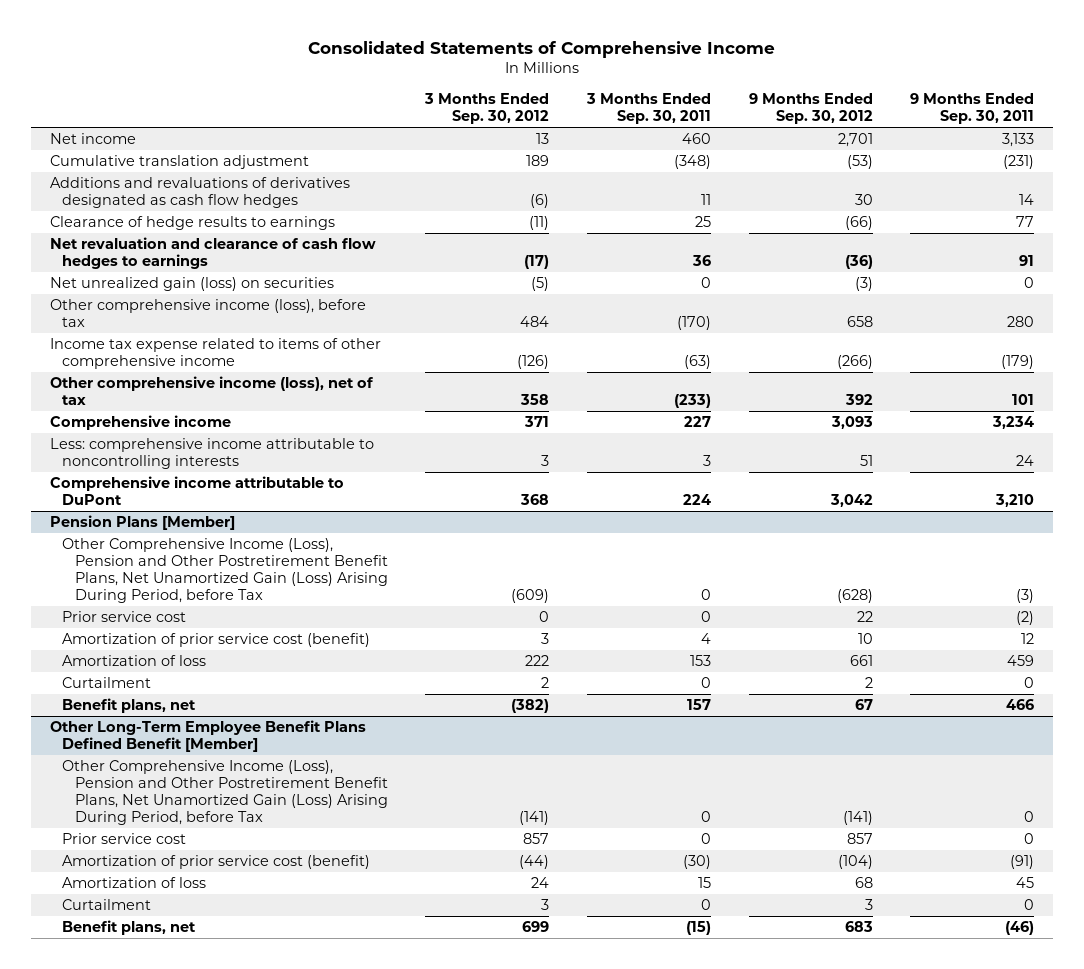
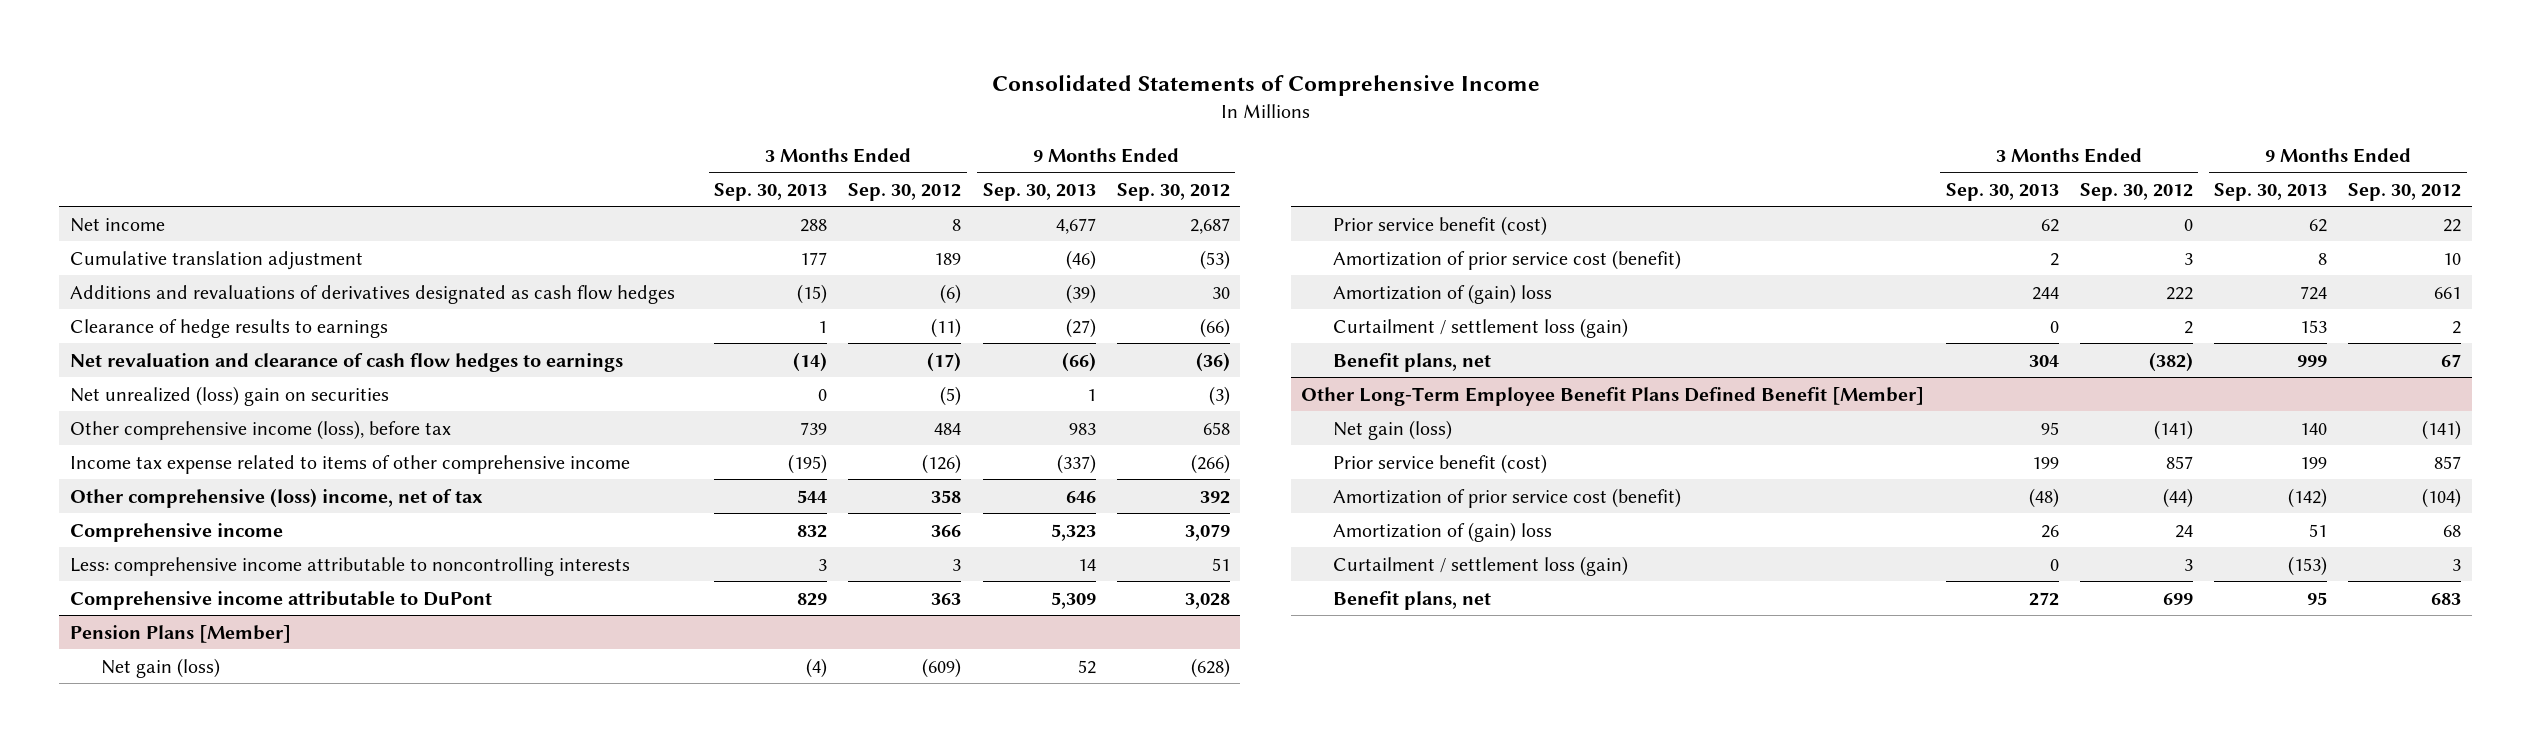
[585,93,711,125] 3 Months Ended Sep. 30, 2011 -> none
[910,93,1035,125] 9 Months Ended Sep. 30, 2011 -> none
none -> [714,182,828,201] Sep. 30, 2013
none -> [982,182,1096,201] Sep. 30, 2013
[536,133,550,145] 13 -> [952,218,962,231] 8
[837,133,873,148] 2,701 -> [1189,217,1230,234] 2,687
[49,277,334,292] Net unrealized gain (loss) on securities -> [69,385,389,406] Net unrealized (loss) gain on securities
[49,376,374,406] Other comprehensive income (loss), net of tax -> [69,487,483,508] Other comprehensive (loss) income, net of tax
[524,416,550,428] 371 -> [931,524,962,537] 366
[830,416,873,430] 3,093 -> [1184,523,1230,541] 3,079
[520,494,550,506] 368 -> [931,592,962,605] 363
[829,494,873,508] 3,042 -> [1184,592,1230,609] 3,028
[62,538,388,604] Other Comprehensive Income (Loss), Pension and Other Postretirement Benefit Plans, Net Unamortized Gain (Loss) Arising During Period, before Tax -> [101,657,221,678] Net gain (loss)
[62,611,187,623] Prior service cost -> [1332,215,1547,236] Prior service benefit (cost)
[62,655,207,667] Amortization of loss -> [1332,283,1552,304] Amortization of (gain) loss
[62,677,152,689] Curtailment -> [1332,317,1628,338] Curtailment / settlement loss (gain)
[62,760,388,826] Other Comprehensive Income (Loss), Pension and Other Postretirement Benefit Plans, Net Unamortized Gain (Loss) Arising During Period, before Tax -> [1332,419,1452,440] Net gain (loss)
[62,833,187,845] Prior service cost -> [1332,453,1547,474] Prior service benefit (cost)
[62,877,207,889] Amortization of loss -> [1332,521,1552,542] Amortization of (gain) loss
[62,899,152,911] Curtailment -> [1332,555,1628,576] Curtailment / settlement loss (gain)

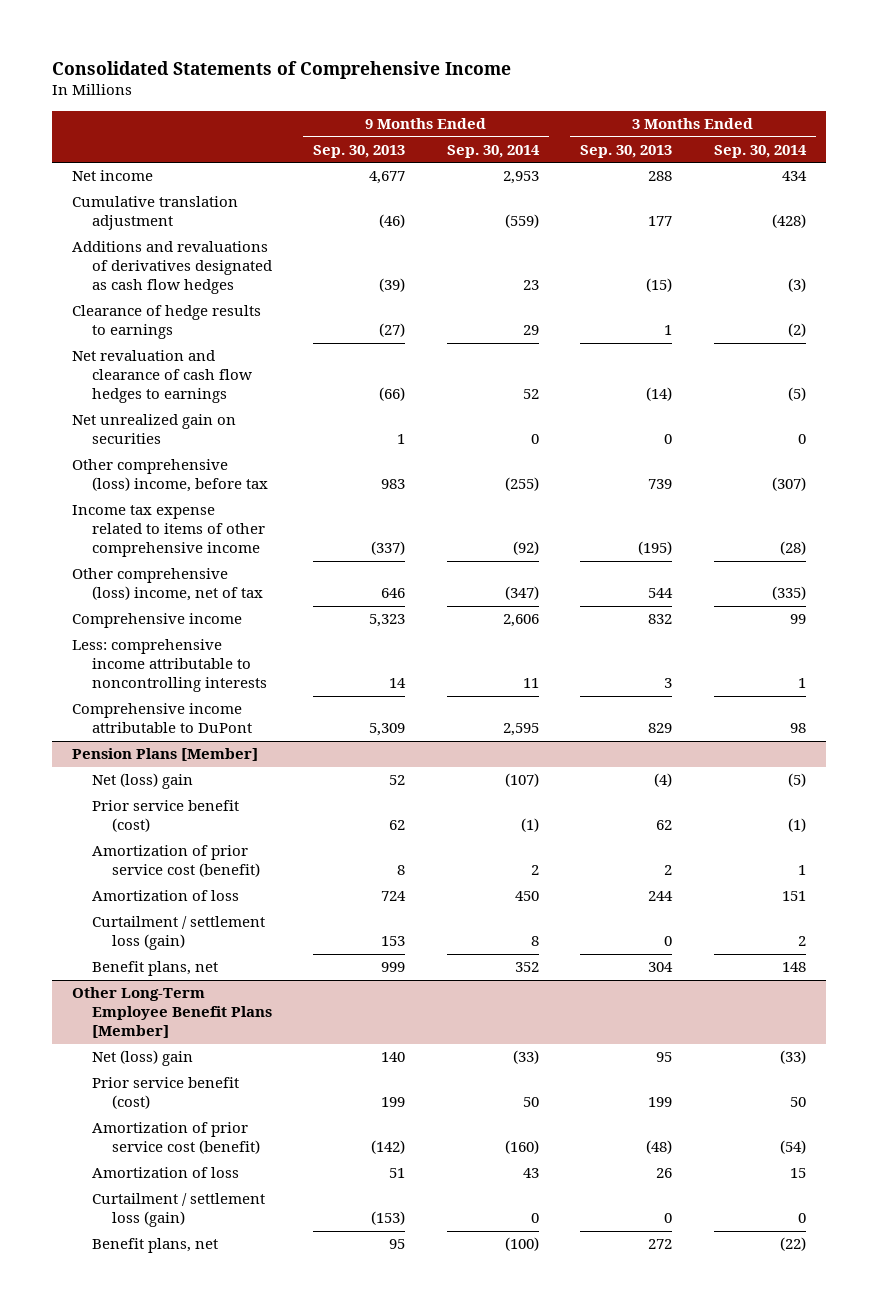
[848,182,962,201] Sep. 30, 2012 -> none
[1116,182,1230,201] Sep. 30, 2012 -> none
none -> [446,144,540,158] Sep. 30, 2014
none -> [713,144,807,158] Sep. 30, 2014
[69,385,389,406] Net unrealized (loss) gain on securities -> [72,414,237,445] Net unrealized gain on securities
[69,419,451,440] Other comprehensive income (loss), before tax -> [72,459,269,493] Other comprehensive (loss) income, before tax
[101,657,221,678] Net gain (loss) -> [92,773,194,790] Net (loss) gain
[1332,283,1552,304] Amortization of (gain) loss -> [92,890,240,902] Amortization of loss
[1301,386,1925,406] Other Long-Term Employee Benefit Plans Defined Benefit [Member] -> [72,987,273,1039] Other Long-Term Employee Benefit Plans [Member]
[1332,419,1452,440] Net gain (loss) -> [92,1050,194,1067] Net (loss) gain
[1332,521,1552,542] Amortization of (gain) loss -> [92,1167,240,1179] Amortization of loss

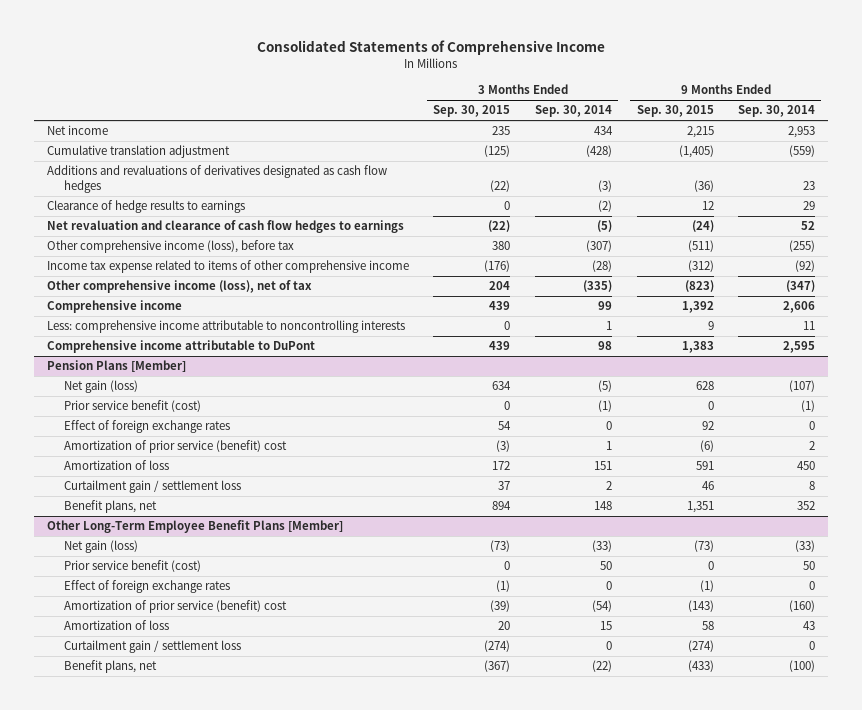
[313,144,406,158] Sep. 30, 2013 -> none
[580,144,673,158] Sep. 30, 2013 -> none
none -> [433,105,511,118] Sep. 30, 2015
none -> [636,105,714,118] Sep. 30, 2015
[72,414,237,445] Net unrealized gain on securities -> none
[72,459,269,493] Other comprehensive (loss) income, before tax -> [46,240,294,254] Other comprehensive income (loss), before tax
[72,568,264,602] Other comprehensive (loss) income, net of tax -> [46,280,312,294] Other comprehensive income (loss), net of tax
[92,773,194,790] Net (loss) gain -> [63,380,138,394] Net gain (loss)
none -> [63,420,230,434] Effect of foreign exchange rates
[92,845,260,878] Amortization of prior service cost (benefit) -> [63,440,287,454] Amortization of prior service (benefit) cost
[92,916,266,951] Curtailment / settlement loss (gain) -> [63,480,241,494] Curtailment gain / settlement loss
[92,1050,194,1067] Net (loss) gain -> [63,540,138,554] Net gain (loss)
none -> [63,580,230,594] Effect of foreign exchange rates
[92,1122,260,1155] Amortization of prior service cost (benefit) -> [63,600,287,614] Amortization of prior service (benefit) cost
[92,1193,266,1228] Curtailment / settlement loss (gain) -> [63,640,241,654] Curtailment gain / settlement loss

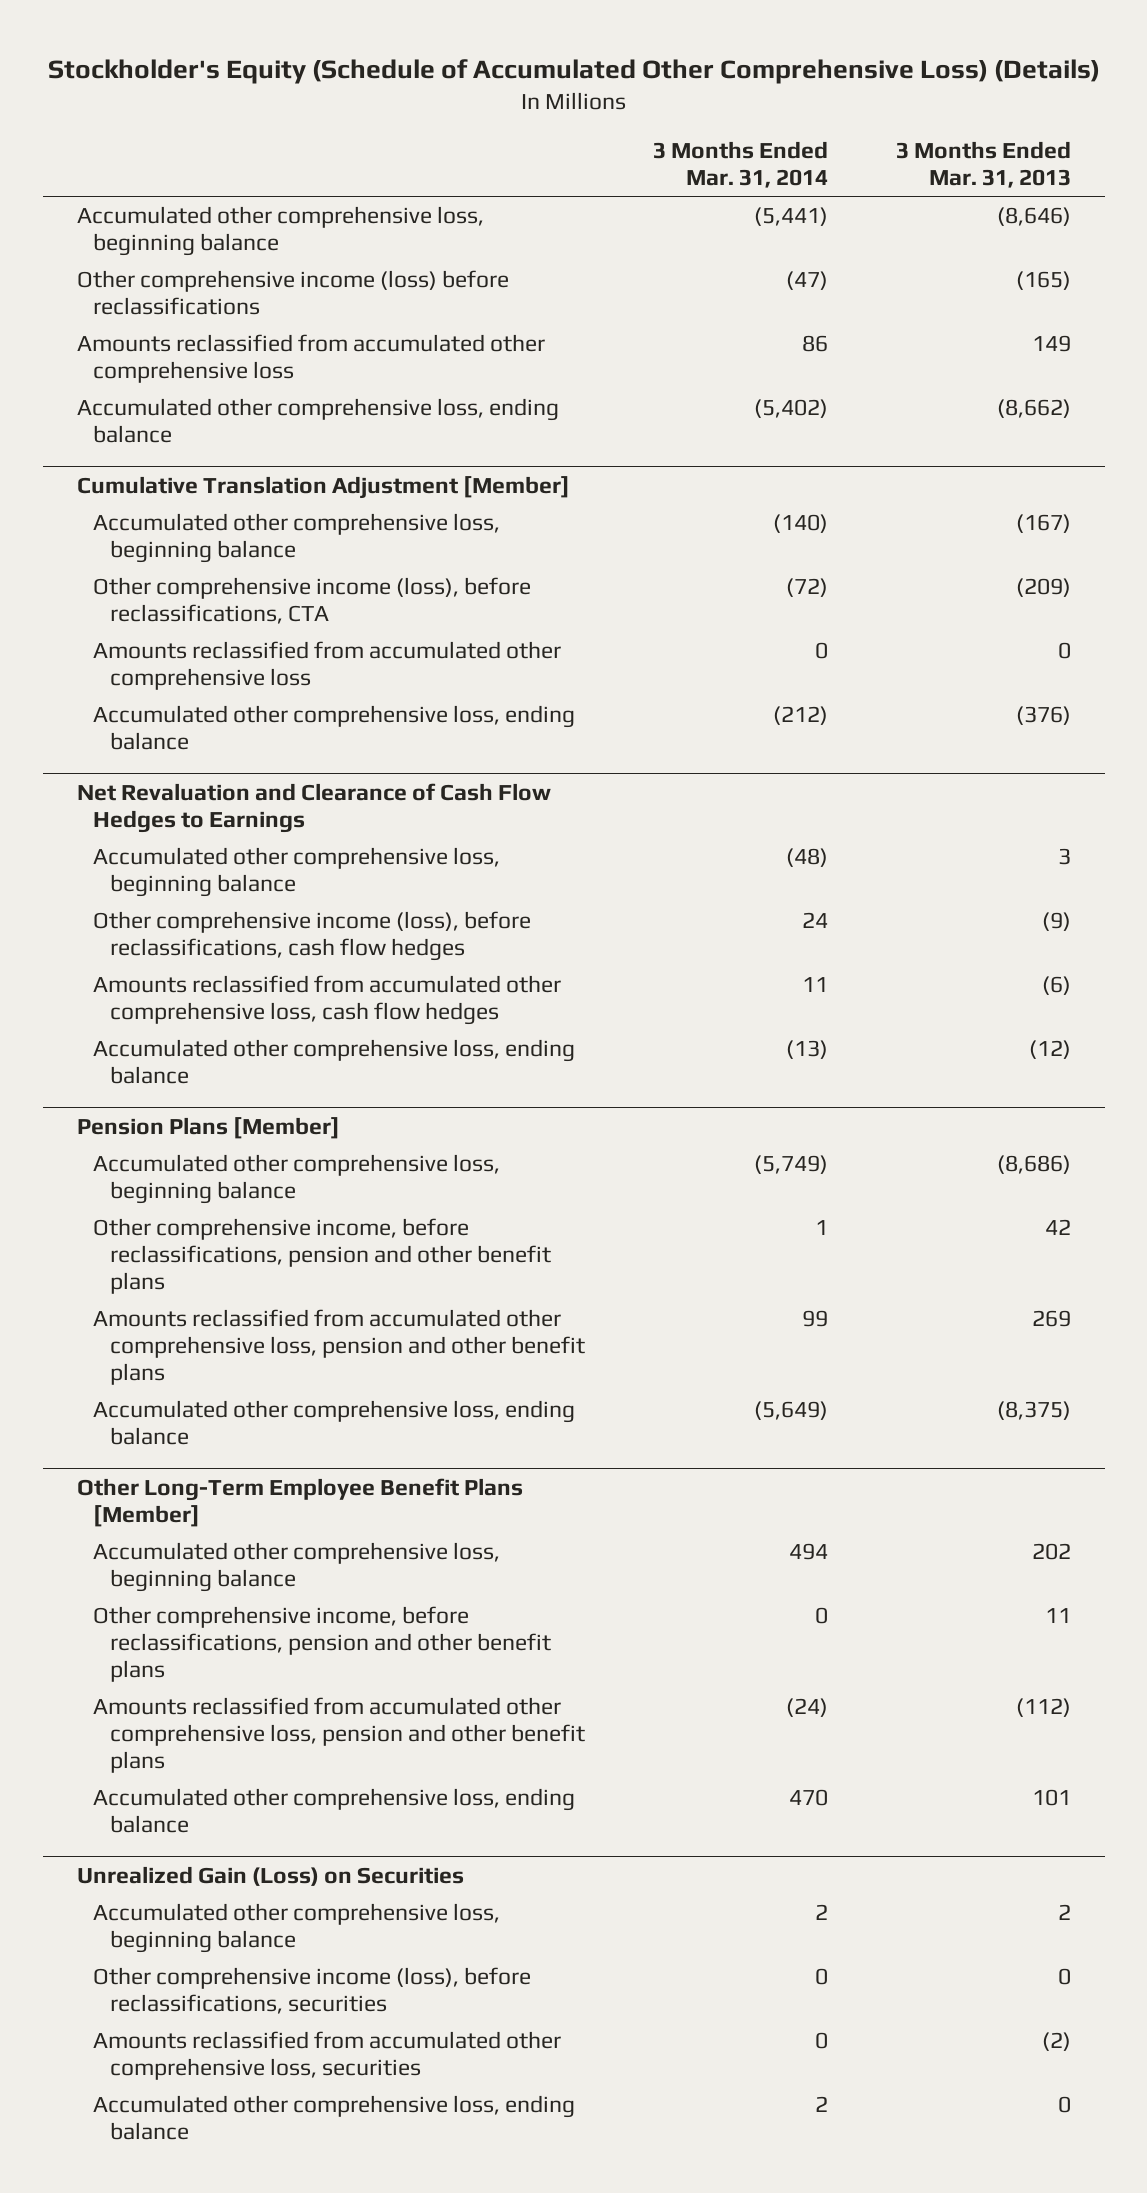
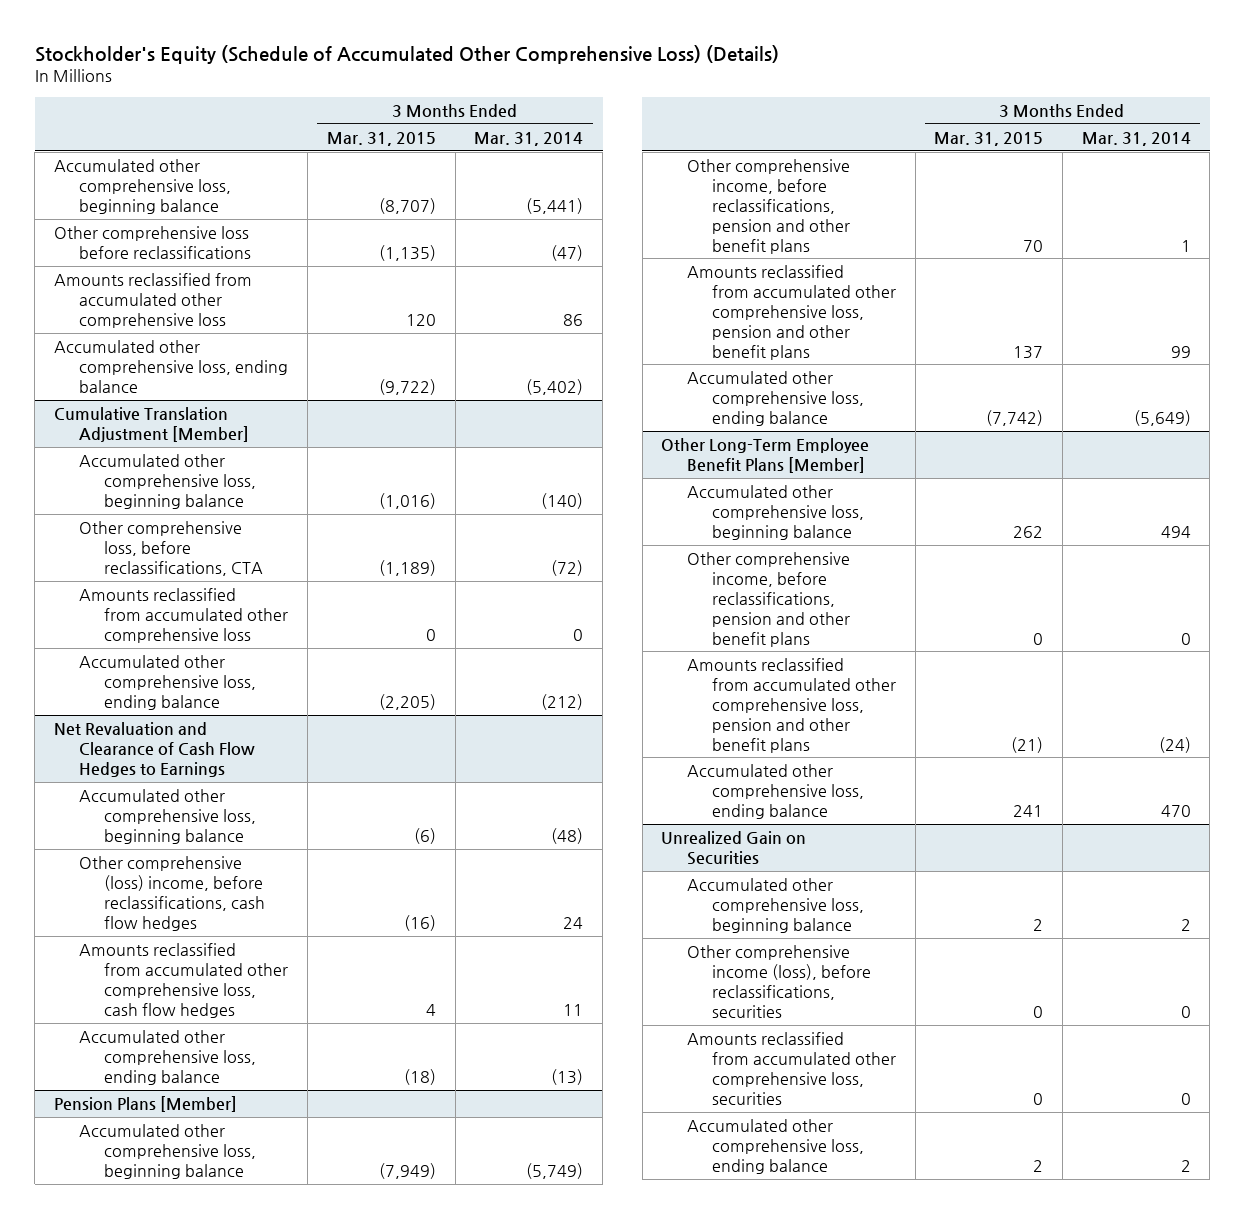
[895,141,1071,189] 3 Months Ended Mar. 31, 2013 -> none
none -> [326,131,436,146] Mar. 31, 2015
[76,270,509,316] Other comprehensive income (loss) before reclassifications -> [54,225,252,259] Other comprehensive loss before reclassifications
[93,577,532,625] Other comprehensive income (loss), before reclassifications, CTA -> [79,520,264,576] Other comprehensive loss, before reclassifications, CTA
[93,911,532,962] Other comprehensive income (loss), before reclassifications, cash flow hedges -> [79,855,266,931] Other comprehensive (loss) income, before reclassifications, cash flow hedges
[76,1865,464,1886] Unrealized Gain (Loss) on Securities -> [661,830,807,865] Unrealized Gain on Securities

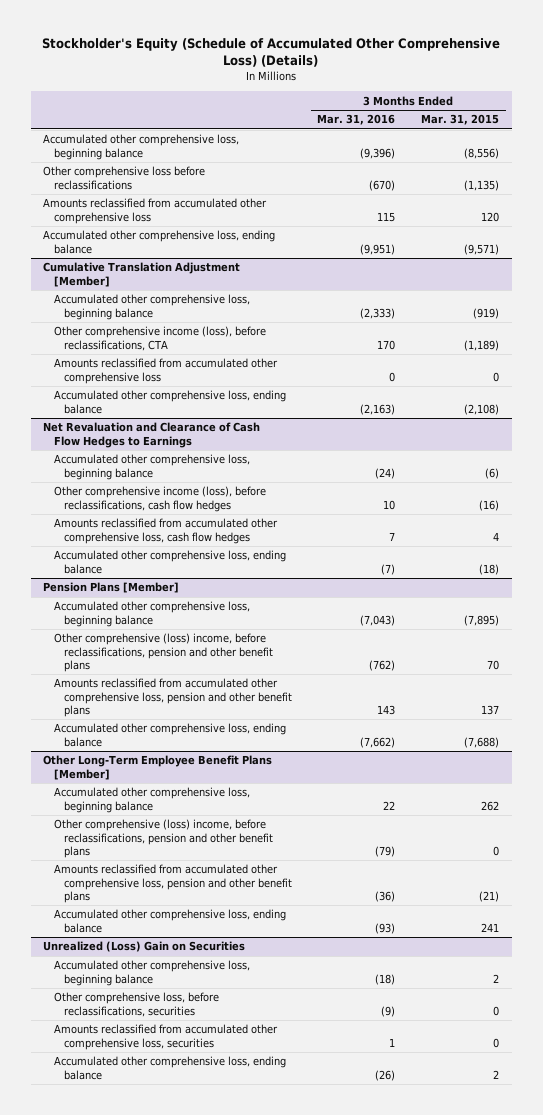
[474,131,584,146] Mar. 31, 2014 -> none
none -> [317,114,396,126] Mar. 31, 2016
[378,197,436,214] (8,707) -> [464,147,500,159] (8,556)
[378,378,436,395] (9,722) -> [464,243,500,255] (9,571)
[378,492,436,509] (1,016) -> [473,307,500,319] (919)
[79,520,264,576] Other comprehensive loss, before reclassifications, CTA -> [53,326,266,351] Other comprehensive income (loss), before reclassifications, CTA
[378,693,436,710] (2,205) -> [464,403,500,415] (2,108)
[79,855,266,931] Other comprehensive (loss) income, before reclassifications, cash flow hedges -> [53,486,266,512] Other comprehensive income (loss), before reclassifications, cash flow hedges
[378,1162,436,1179] (7,949) -> [464,614,500,626] (7,895)
[686,158,850,254] Other comprehensive income, before reclassifications, pension and other benefit plans -> [53,633,273,672] Other comprehensive (loss) income, before reclassifications, pension and other benefit plans
[986,409,1044,426] (7,742) -> [464,736,500,748] (7,688)
[686,551,850,647] Other comprehensive income, before reclassifications, pension and other benefit plans -> [53,819,273,858] Other comprehensive (loss) income, before reclassifications, pension and other benefit plans
[661,830,807,865] Unrealized Gain on Securities -> [43,941,246,953] Unrealized (Loss) Gain on Securities
[686,944,871,1018] Other comprehensive income (loss), before reclassifications, securities -> [53,992,219,1017] Other comprehensive loss, before reclassifications, securities

